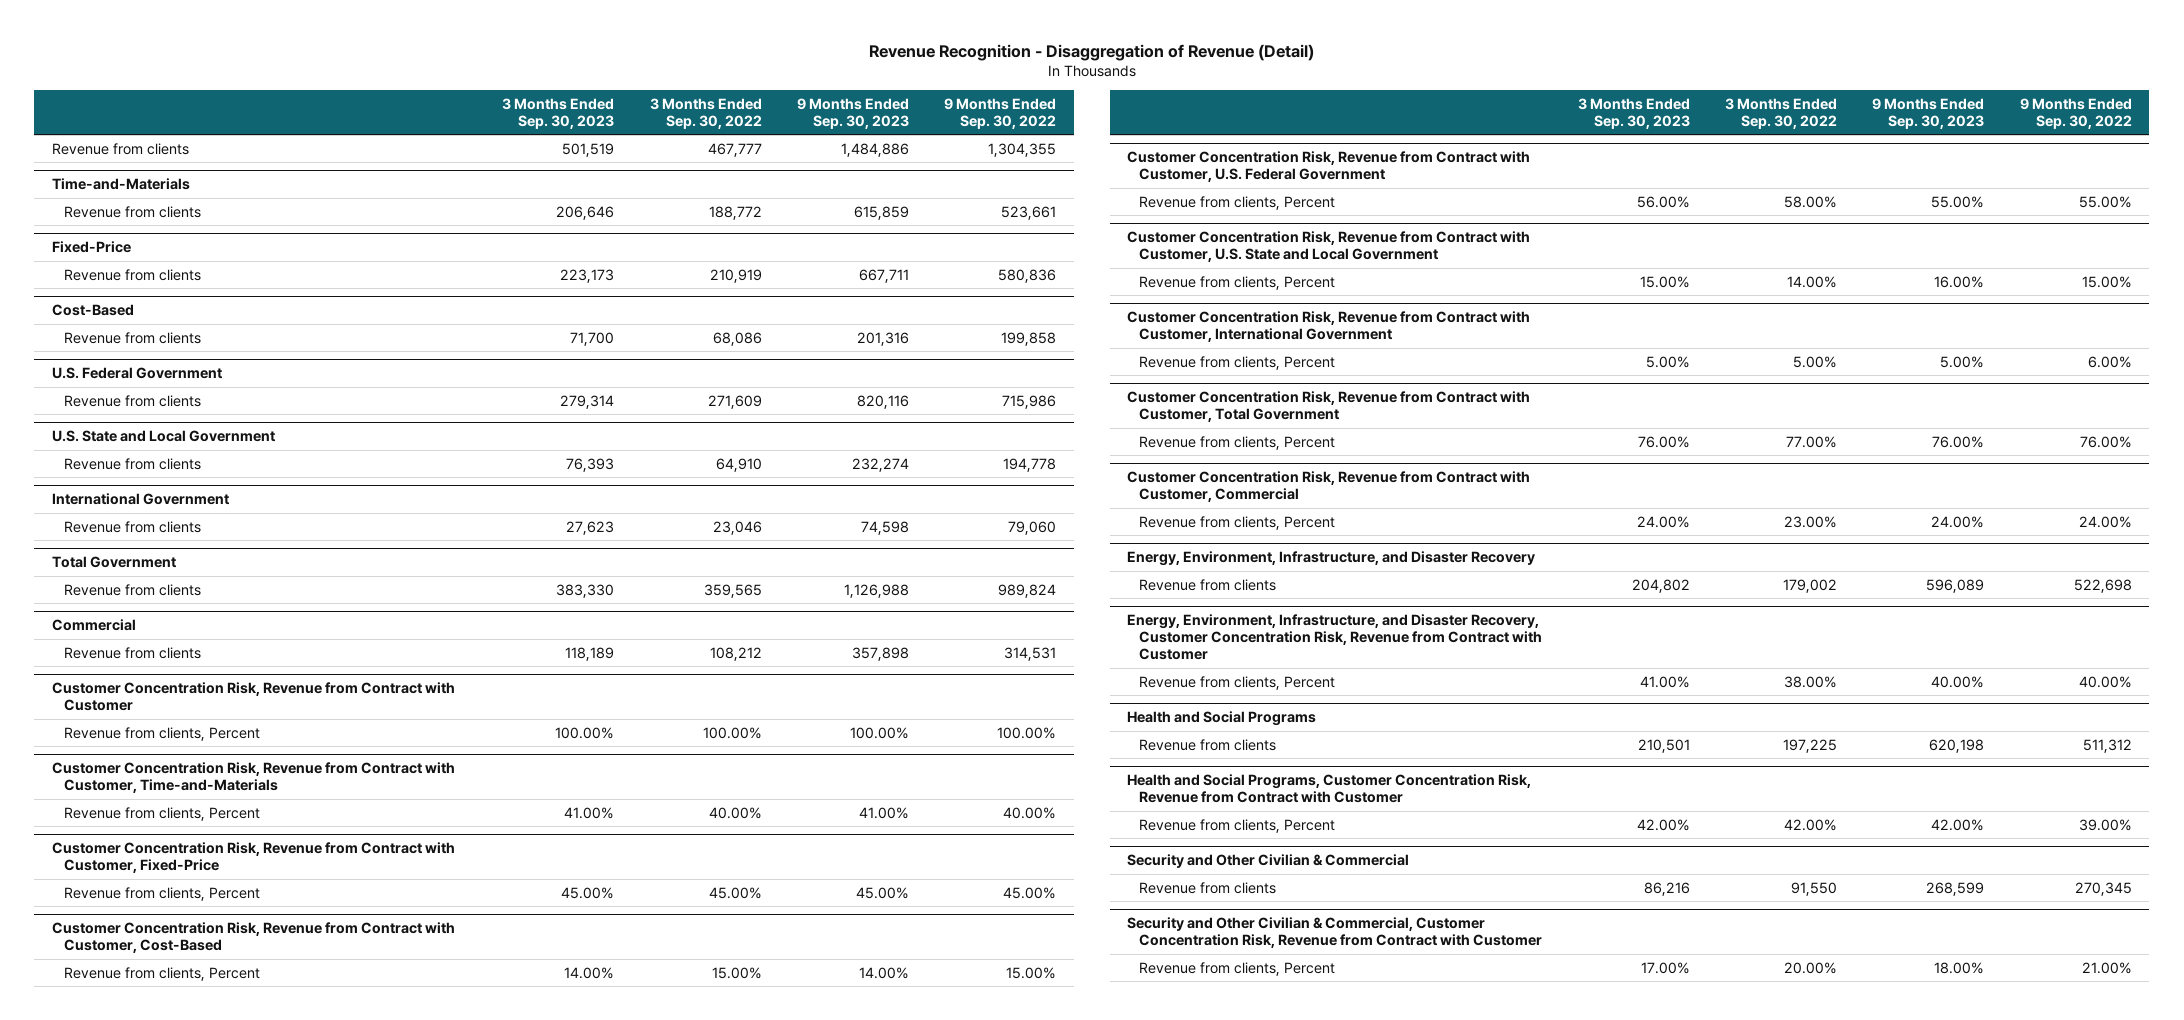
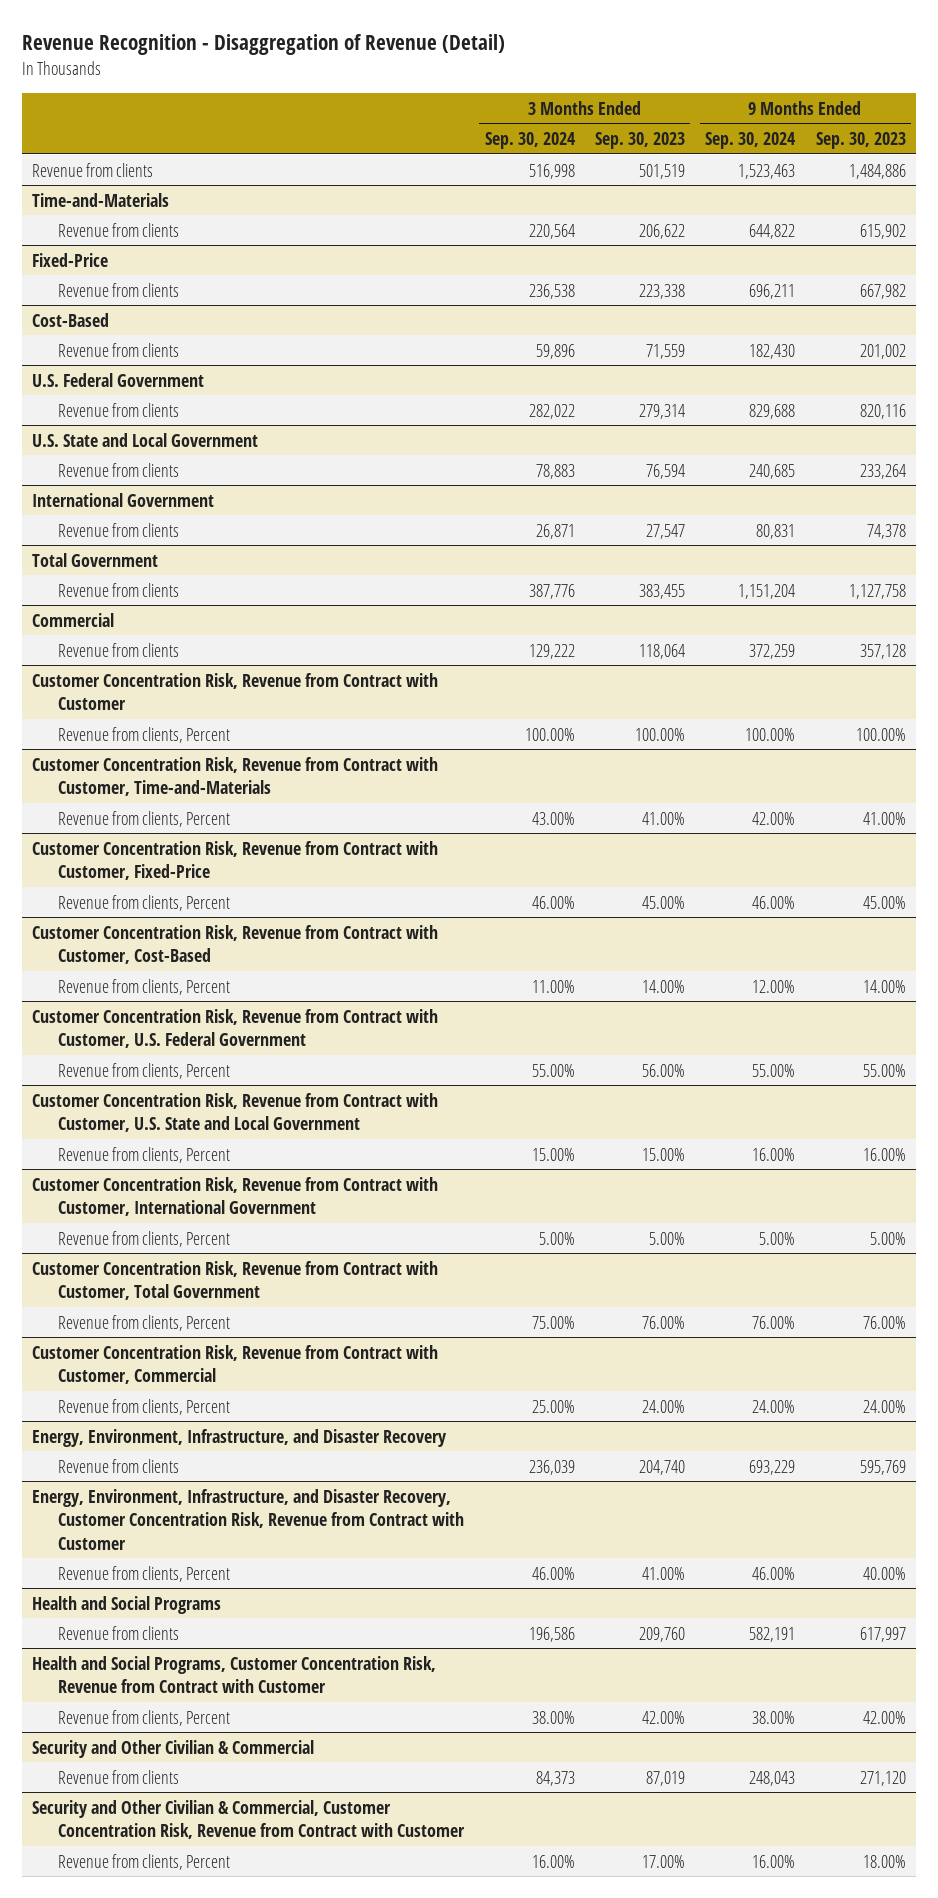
[649,97,762,129] 3 Months Ended Sep. 30, 2022 -> none
[944,97,1057,129] 9 Months Ended Sep. 30, 2022 -> none
none -> [484,132,576,150] Sep. 30, 2024
none -> [705,132,797,150] Sep. 30, 2024
[556,205,615,220] 206,646 -> [638,223,685,239] 206,622
[854,205,910,220] 615,859 -> [859,223,906,239] 615,902
[560,268,615,283] 223,173 -> [638,283,685,299] 223,338
[859,268,910,283] 667,711 -> [859,283,906,299] 667,982
[570,331,615,346] 71,700 -> [645,343,685,359] 71,559
[857,331,910,346] 201,316 -> [859,343,906,359] 201,002
[566,457,615,472] 76,393 -> [645,463,685,479] 76,594
[852,457,910,472] 232,274 -> [859,463,906,479] 233,264
[566,520,615,535] 27,623 -> [645,523,685,539] 27,547
[861,520,910,535] 74,598 -> [866,523,906,539] 74,378
[556,583,615,598] 383,330 -> [638,583,685,599] 383,455
[844,583,910,598] 1,126,988 -> [848,583,906,599] 1,127,758
[565,646,615,661] 118,189 -> [638,643,685,659] 118,064
[852,646,910,661] 357,898 -> [859,643,906,659] 357,128
[1631,578,1690,593] 204,802 -> [638,1459,685,1475] 204,740
[1926,578,1985,593] 596,089 -> [859,1459,906,1475] 595,769
[1637,738,1690,753] 210,501 -> [638,1626,685,1642] 209,760
[1929,738,1985,753] 620,198 -> [859,1626,906,1642] 617,997
[1643,881,1690,896] 86,216 -> [645,1770,685,1786] 87,019
[1926,881,1985,896] 268,599 -> [859,1770,906,1786] 271,120

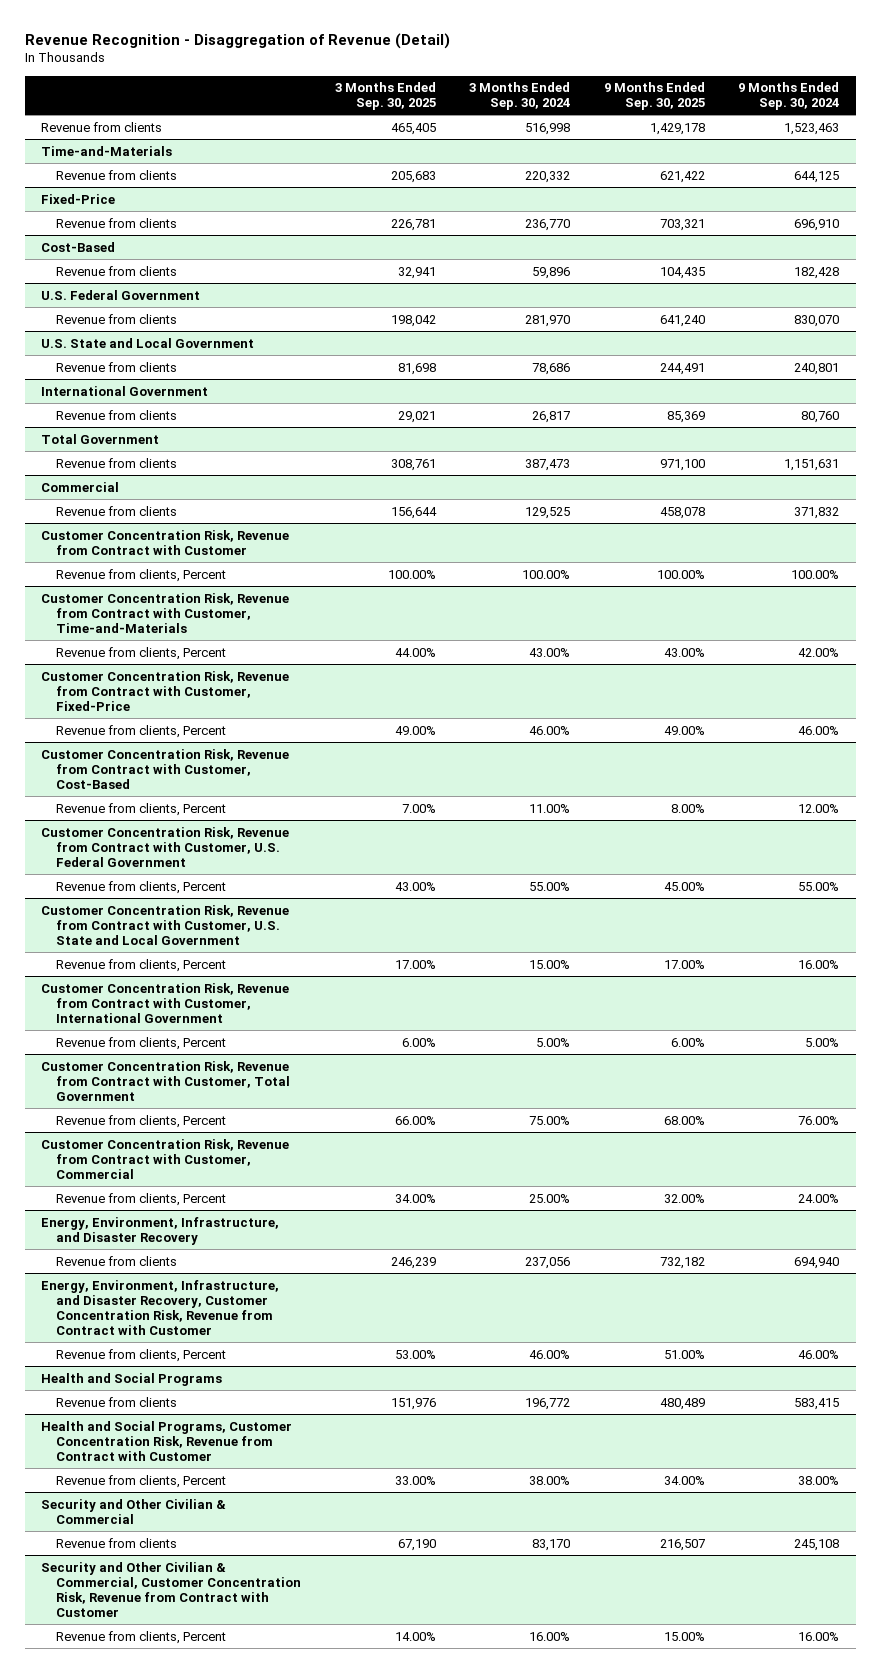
[594,132,685,150] Sep. 30, 2023 -> none
[815,132,906,150] Sep. 30, 2023 -> none
none -> [334,82,436,111] 3 Months Ended Sep. 30, 2025
none -> [603,82,705,111] 9 Months Ended Sep. 30, 2025
[528,223,575,239] 220,564 -> [525,170,571,183] 220,332
[749,223,796,239] 644,822 -> [794,170,840,183] 644,125
[528,283,575,299] 236,538 -> [525,218,571,231] 236,770
[749,283,796,299] 696,211 -> [794,218,840,231] 696,910
[749,343,796,359] 182,430 -> [794,266,840,279] 182,428
[528,403,575,419] 282,022 -> [525,314,571,327] 281,970
[749,403,796,419] 829,688 -> [794,314,840,327] 830,070
[535,463,575,479] 78,883 -> [532,362,571,375] 78,686
[749,463,796,479] 240,685 -> [794,362,840,375] 240,801
[535,523,575,539] 26,871 -> [532,410,571,423] 26,817
[756,523,796,539] 80,831 -> [801,410,840,423] 80,760
[528,583,575,599] 387,776 -> [525,458,571,471] 387,473
[738,583,796,599] 1,151,204 -> [784,458,840,471] 1,151,631
[528,643,575,659] 129,222 -> [525,506,571,519] 129,525
[749,643,796,659] 372,259 -> [794,506,840,519] 371,832
[528,1459,575,1475] 236,039 -> [525,1256,571,1269] 237,056
[749,1459,796,1475] 693,229 -> [794,1256,840,1269] 694,940
[528,1626,575,1642] 196,586 -> [525,1397,571,1410] 196,772
[749,1626,796,1642] 582,191 -> [794,1397,840,1410] 583,415
[535,1770,575,1786] 84,373 -> [532,1538,571,1551] 83,170
[749,1770,796,1786] 248,043 -> [794,1538,840,1551] 245,108

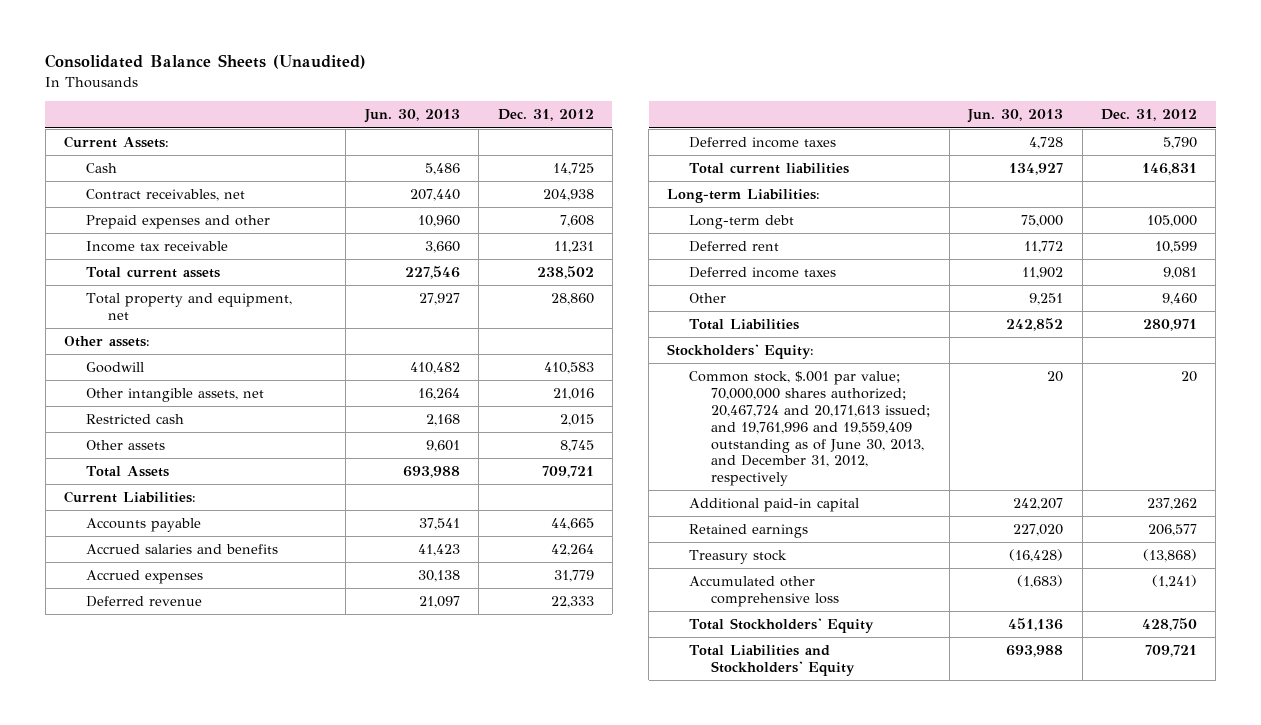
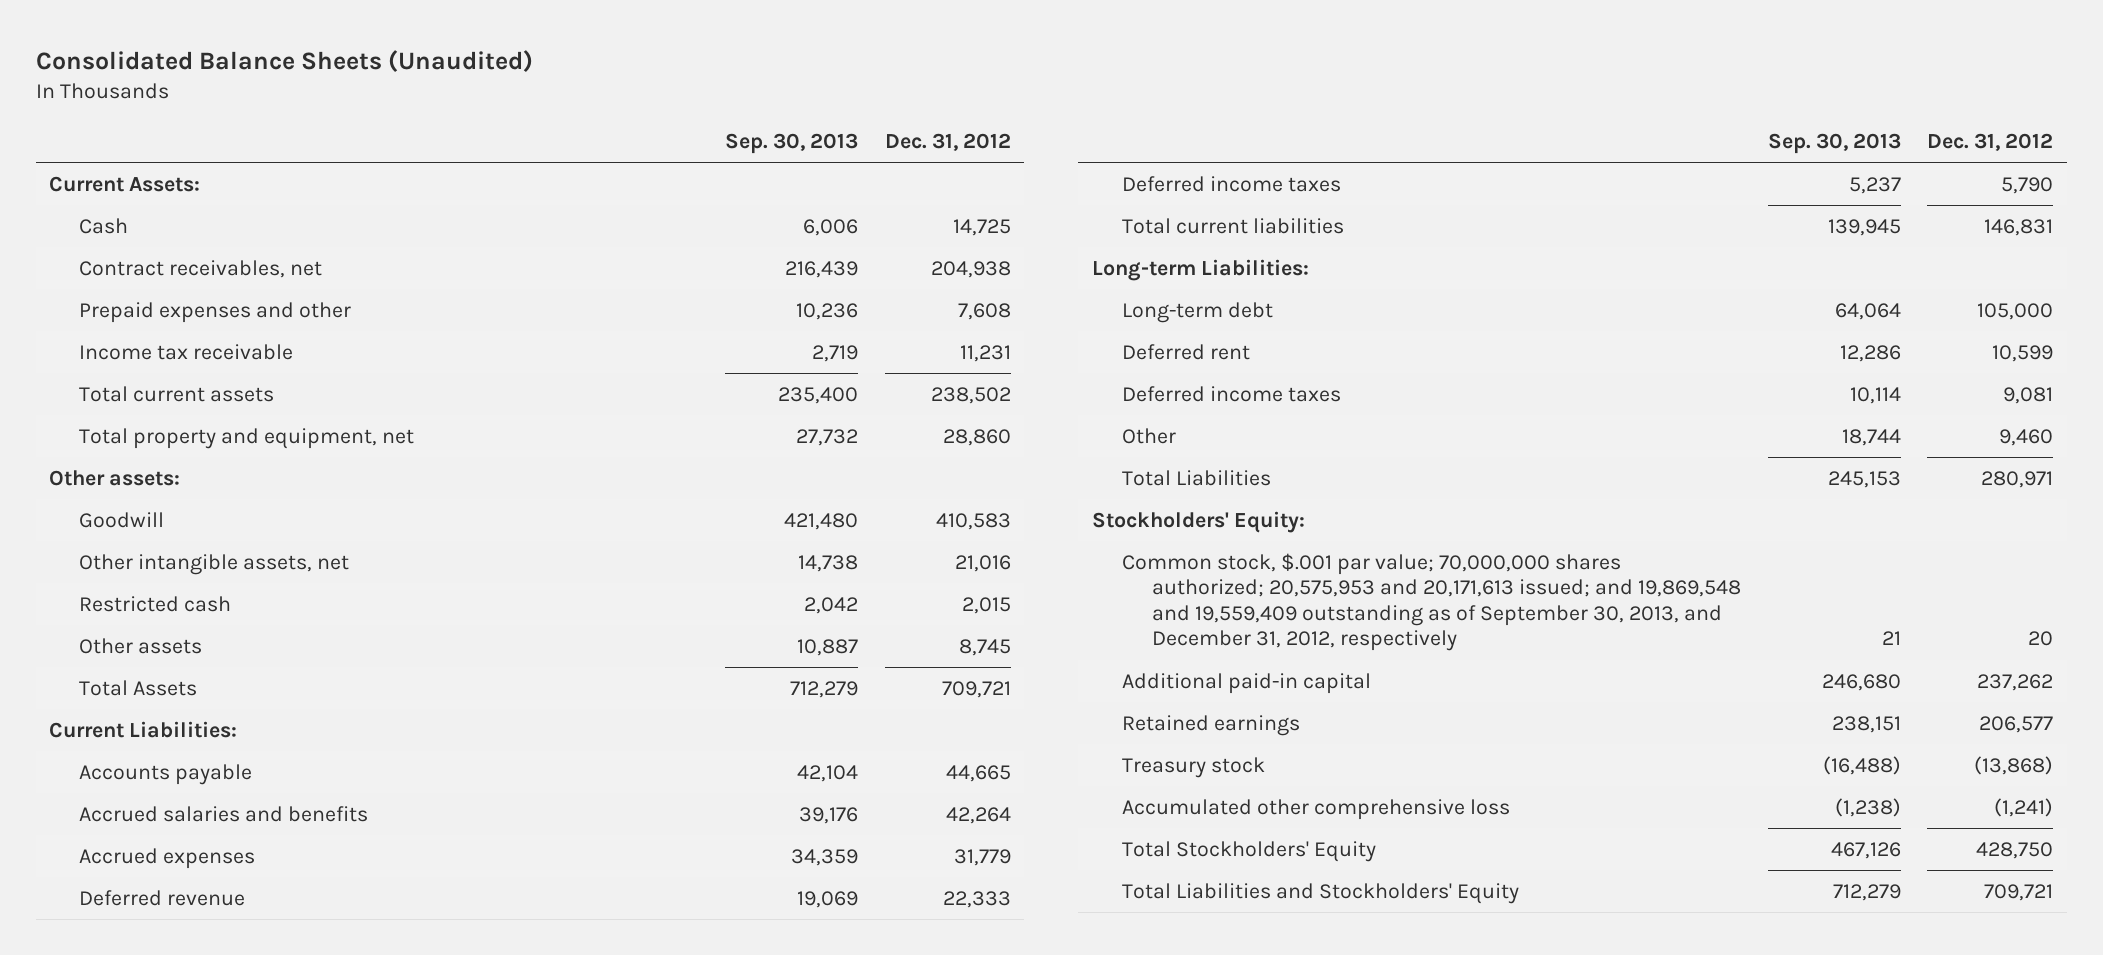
[363,109,460,124] Jun. 30, 2013 -> none
none -> [725,133,859,155] Sep. 30, 2013
[689,371,931,487] Common stock, $.001 par value; 70,000,000 shares authorized; 20,467,724 and 20,171,613 issued; and 19,761,996 and 19,559,409 outstanding as of June 30, 2013, and December 31, 2012, respectively -> [1121,553,1742,652] Common stock, $.001 par value; 70,000,000 shares authorized; 20,575,953 and 20,171,613 issued; and 19,869,548 and 19,559,409 outstanding as of September 30, 2013, and December 31, 2012, respectively

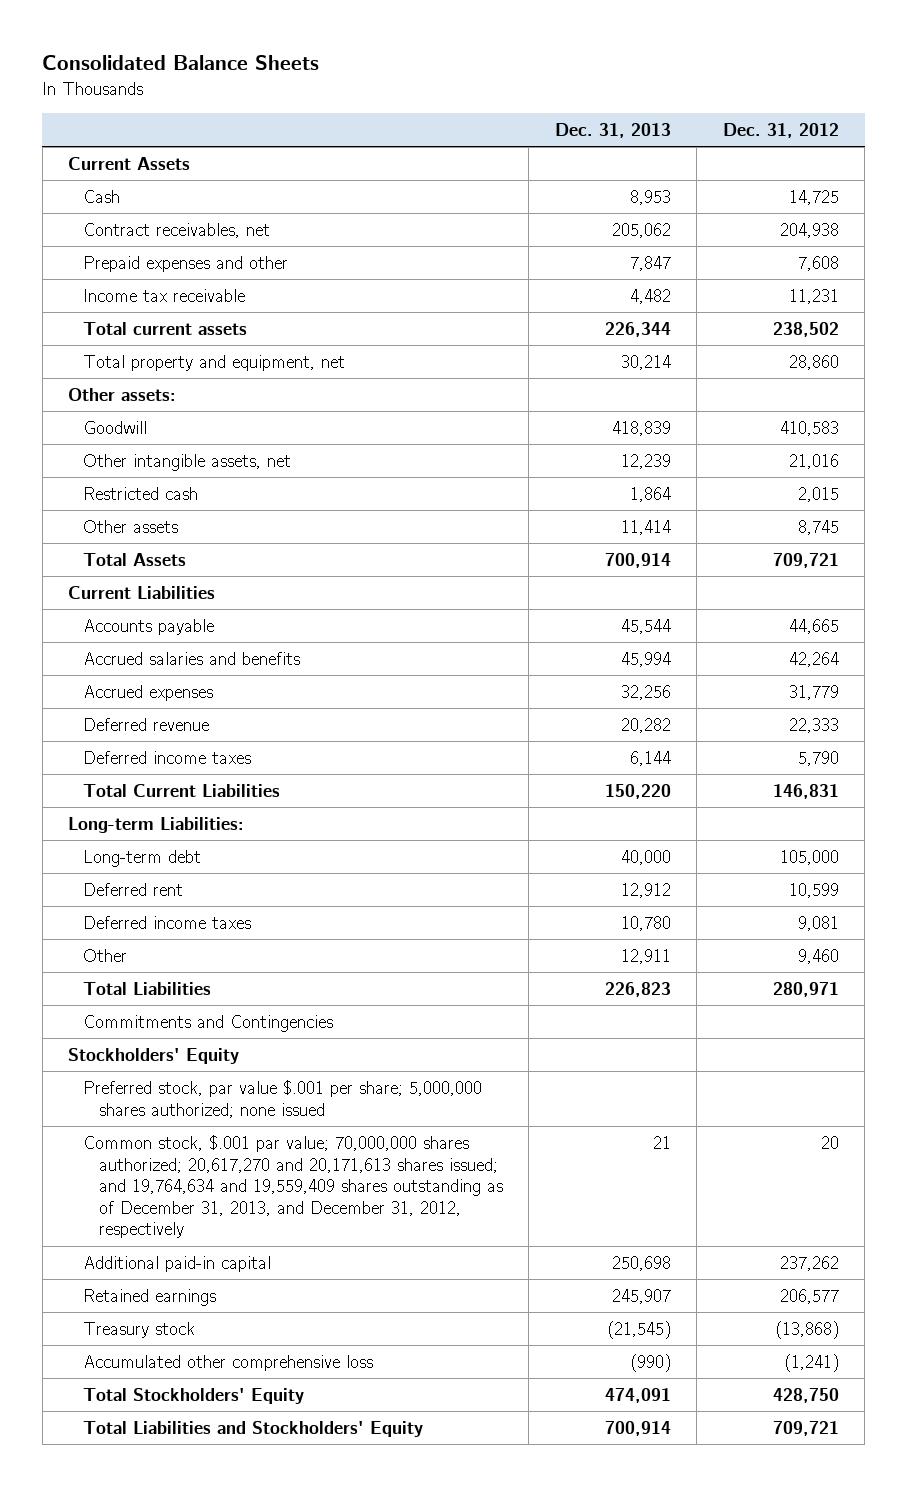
[35,50,533,73] Consolidated Balance Sheets (Unaudited) -> [42,55,320,71] Consolidated Balance Sheets
[725,133,859,155] Sep. 30, 2013 -> none
none -> [554,122,671,138] Dec. 31, 2013
[49,176,201,193] Current Assets: -> [68,156,191,170] Current Assets
[49,721,238,739] Current Liabilities: -> [68,585,216,599] Current Liabilities
[1121,218,1344,235] Total current liabilities -> [83,783,281,797] Total Current Liabilities
none -> [83,1014,334,1032] Commitments and Contingencies
[1091,511,1305,534] Stockholders' Equity: -> [68,1047,240,1064] Stockholders' Equity
none -> [83,1079,483,1118] Preferred stock, par value $.001 per share; 5,000,000 shares authorized; none issued
[1121,553,1742,652] Common stock, $.001 par value; 70,000,000 shares authorized; 20,575,953 and 20,171,613 issued; and 19,869,548 and 19,559,409 outstanding as of September 30, 2013, and December 31, 2012, respectively -> [83,1134,503,1239] Common stock, $.001 par value; 70,000,000 shares authorized; 20,617,270 and 20,171,613 shares issued; and 19,764,634 and 19,559,409 shares outstanding as of December 31, 2013, and December 31, 2012, respectively

